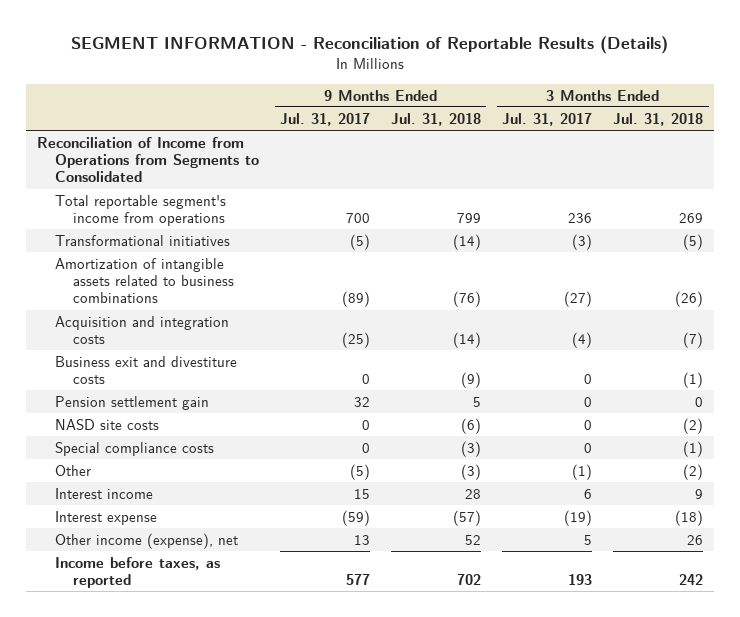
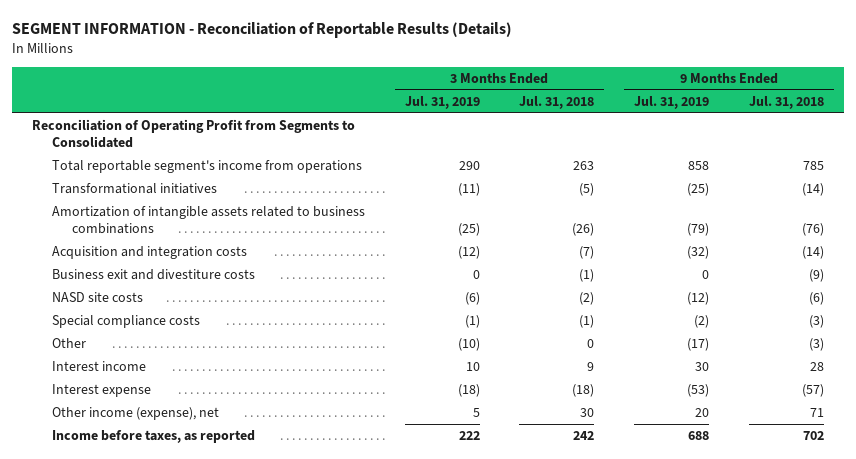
[280,112,371,126] Jul. 31, 2017 -> none
[502,112,593,126] Jul. 31, 2017 -> none
none -> [404,95,480,109] Jul. 31, 2019
none -> [633,95,709,109] Jul. 31, 2019
[36,136,259,183] Reconciliation of Income from Operations from Segments to Consolidated -> [31,119,355,149] Reconciliation of Operating Profit from Segments to Consolidated
[457,213,482,224] 799 -> [802,161,824,171] 785
[679,213,704,224] 269 -> [573,161,595,171] 263
[54,395,209,410] Pension settlement gain -> none
[683,463,704,480] (2) -> [587,339,595,349] 0
[465,534,482,545] 52 -> [809,408,824,418] 71
[687,534,704,545] 26 -> [580,408,595,418] 30

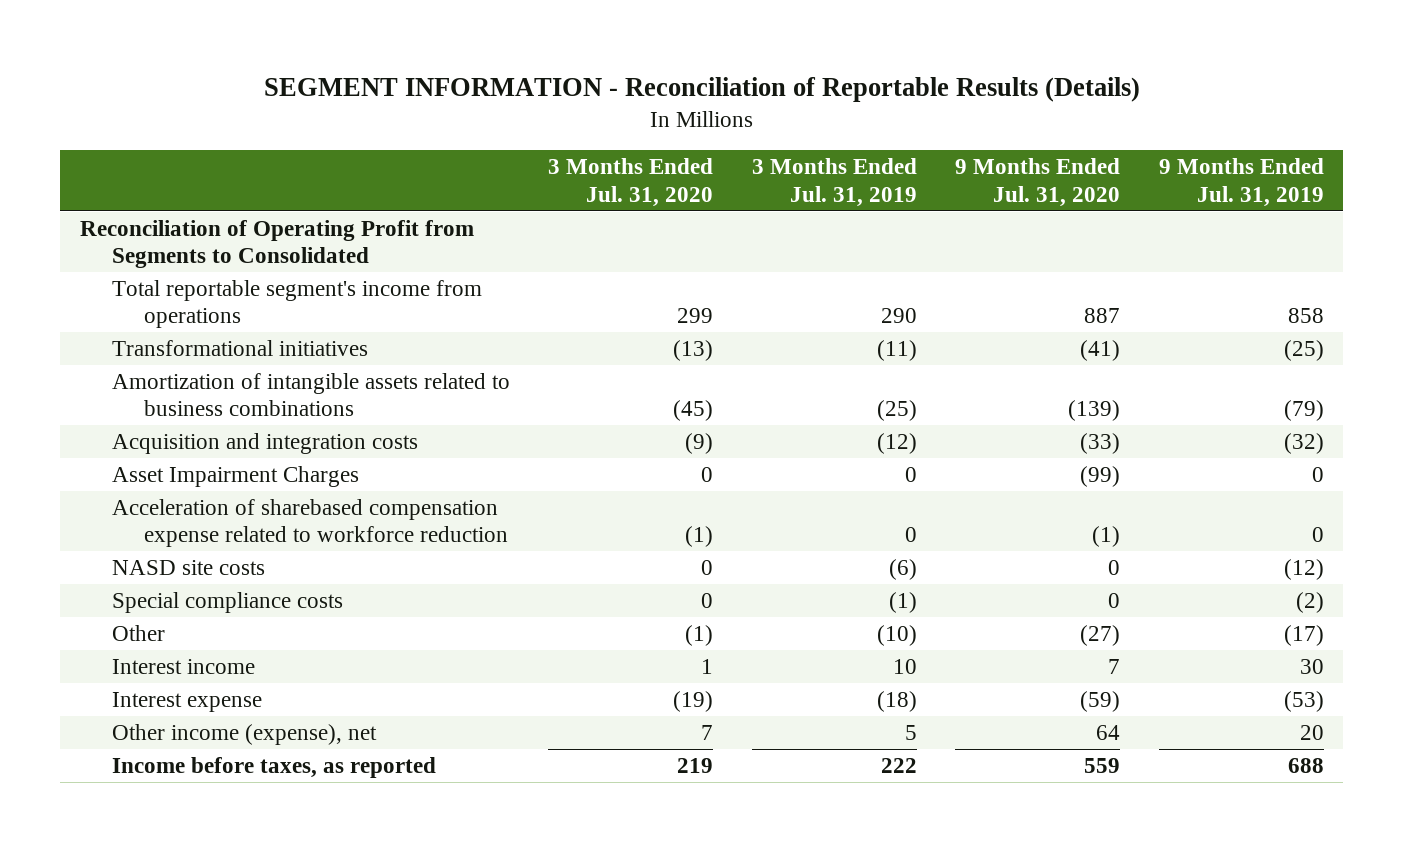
[519,95,595,109] Jul. 31, 2018 -> none
[748,95,824,109] Jul. 31, 2018 -> none
none -> [548,158,714,207] 3 Months Ended Jul. 31, 2020
none -> [955,158,1121,207] 9 Months Ended Jul. 31, 2020
[51,269,255,281] Business exit and divestiture costs -> none
none -> [111,465,359,487] Asset Impairment Charges
none -> [111,498,509,548] Acceleration of sharebased compensation expense related to workforce reduction

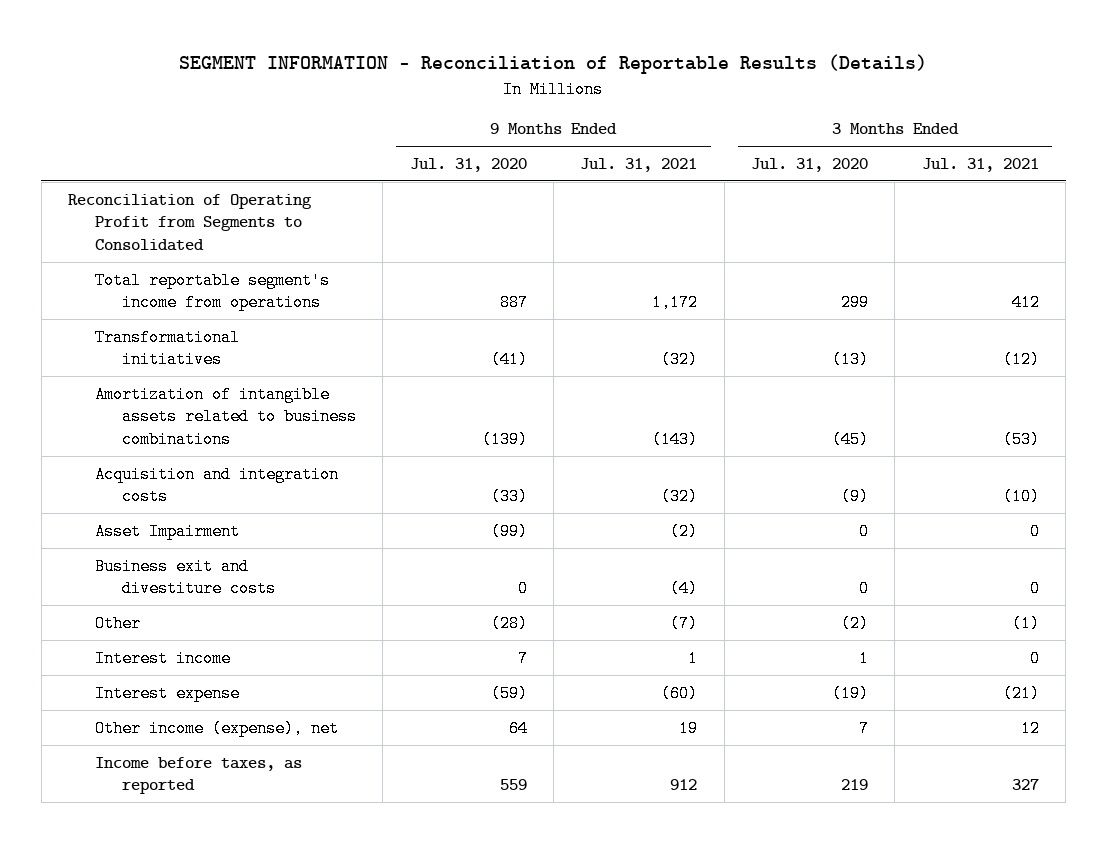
[751,158,917,207] 3 Months Ended Jul. 31, 2019 -> none
[1158,158,1324,207] 9 Months Ended Jul. 31, 2019 -> none
none -> [580,158,698,173] Jul. 31, 2021
none -> [921,158,1039,173] Jul. 31, 2021
[111,498,509,548] Acceleration of sharebased compensation expense related to workforce reduction -> none
[111,559,265,575] NASD site costs -> none
[111,591,343,613] Special compliance costs -> none
[111,465,359,487] Asset Impairment Charges -> [94,522,240,540] Asset Impairment
none -> [94,557,276,598] Business exit and divestiture costs
[685,624,714,646] (1) -> [841,614,870,632] (2)
[1080,624,1121,646] (27) -> [490,614,528,632] (28)

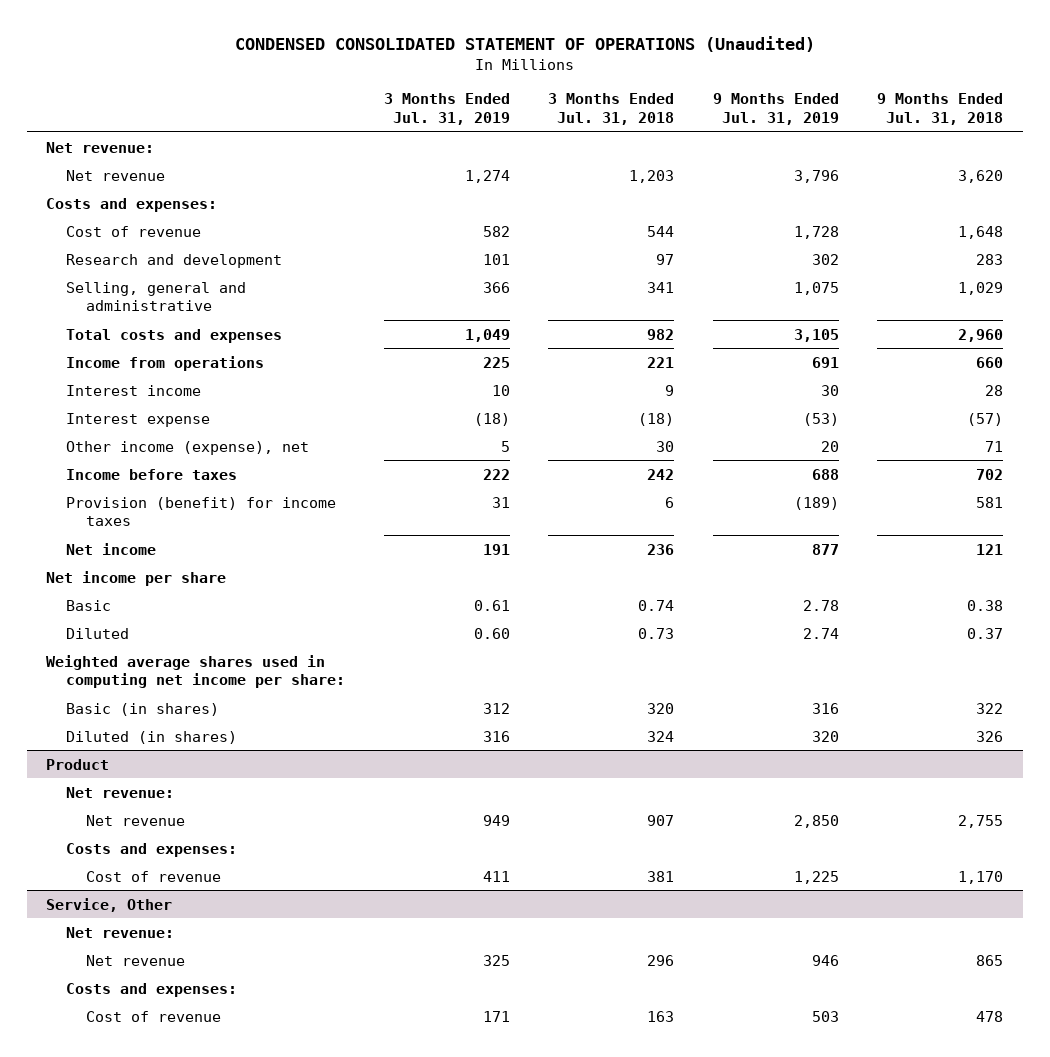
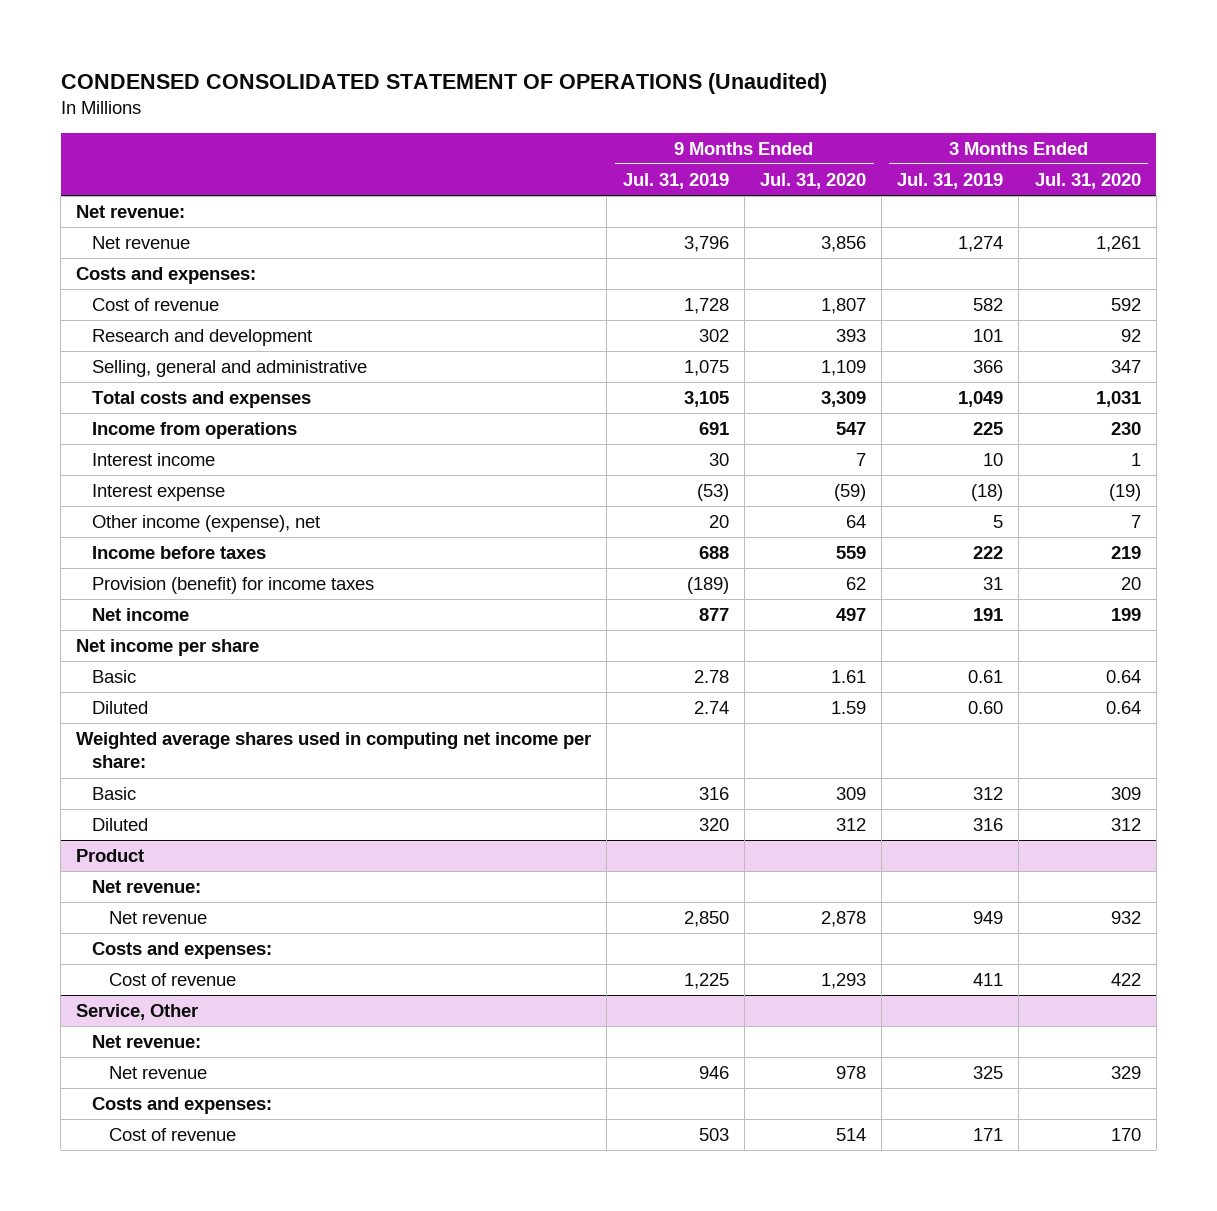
[548,93,675,126] 3 Months Ended Jul. 31, 2018 -> none
[877,93,1004,126] 9 Months Ended Jul. 31, 2018 -> none
none -> [759,172,866,189] Jul. 31, 2020
none -> [1034,172,1141,189] Jul. 31, 2020
[66,702,220,716] Basic (in shares) -> [92,786,137,800] Basic
[66,730,238,744] Diluted (in shares) -> [92,817,149,831] Diluted

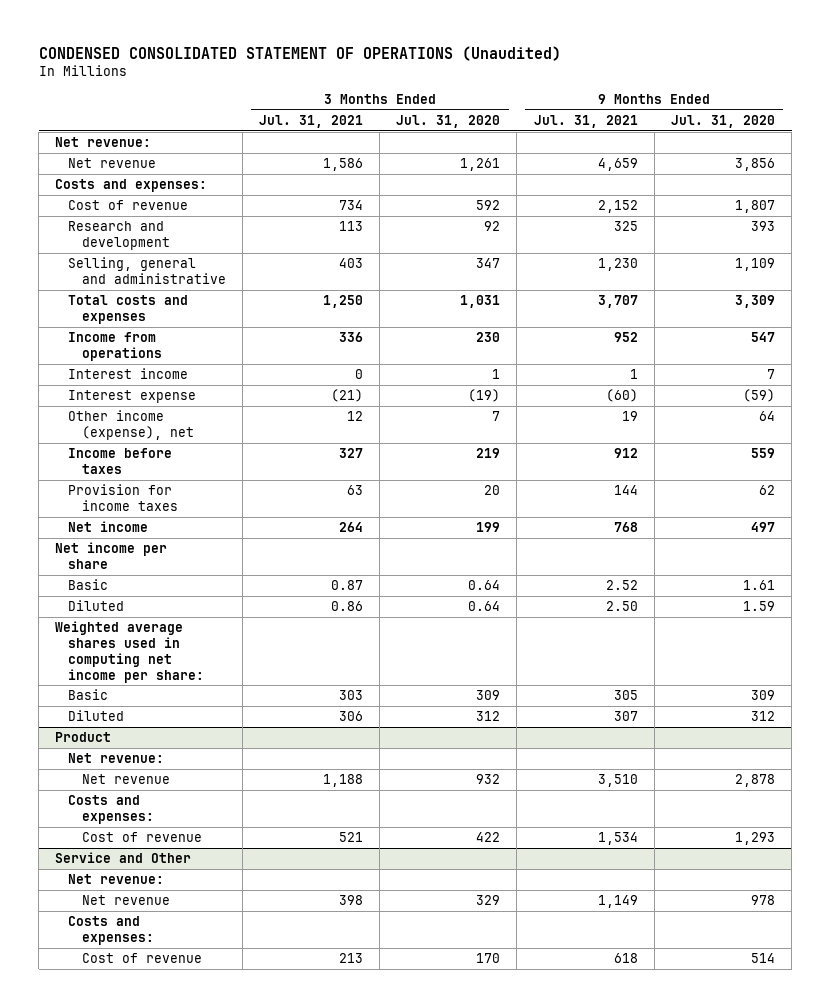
[622,172,729,189] Jul. 31, 2019 -> none
[897,172,1004,189] Jul. 31, 2019 -> none
none -> [258,115,363,129] Jul. 31, 2021
none -> [533,115,638,129] Jul. 31, 2021
[92,576,375,594] Provision (benefit) for income taxes -> [68,484,178,511] Provision for income taxes
[76,1003,199,1020] Service, Other -> [55,852,192,864] Service and Other

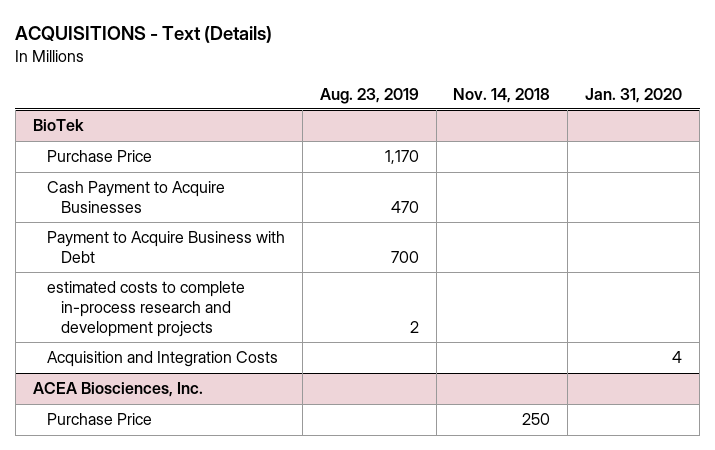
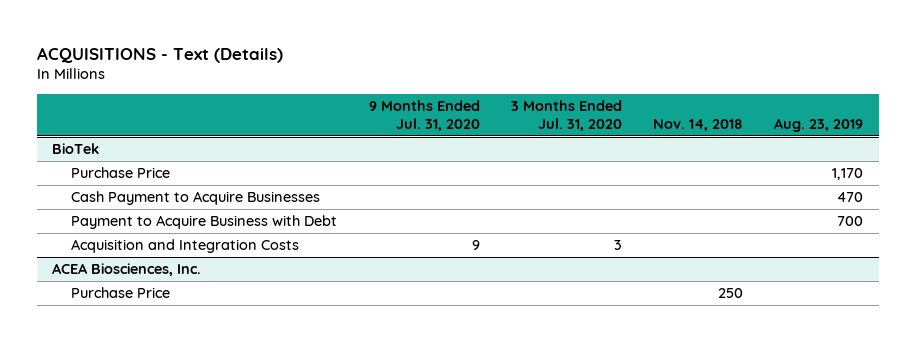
[585,87,683,103] Jan. 31, 2020 -> none
none -> [368,100,480,132] 9 Months Ended Jul. 31, 2020
none -> [510,100,622,132] 3 Months Ended Jul. 31, 2020
[46,281,245,337] estimated costs to complete in-process research and development projects -> none

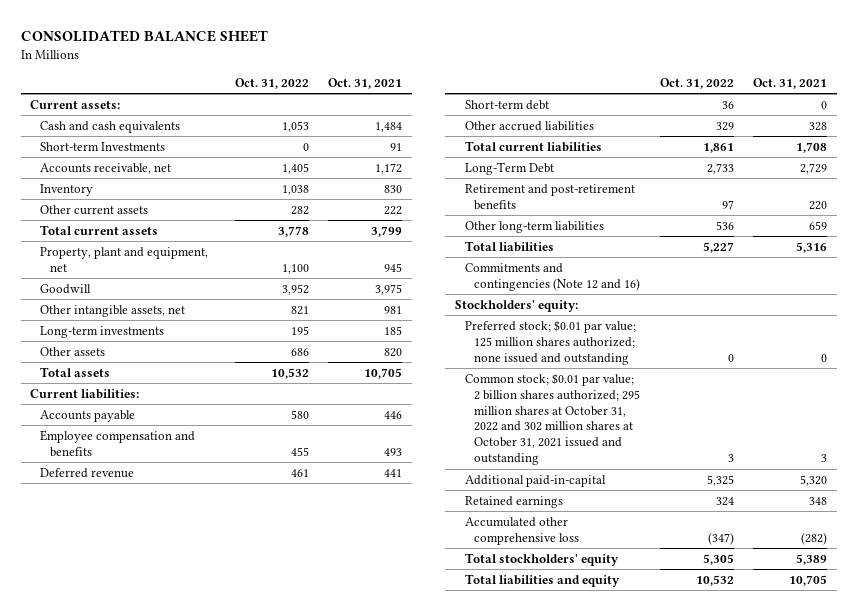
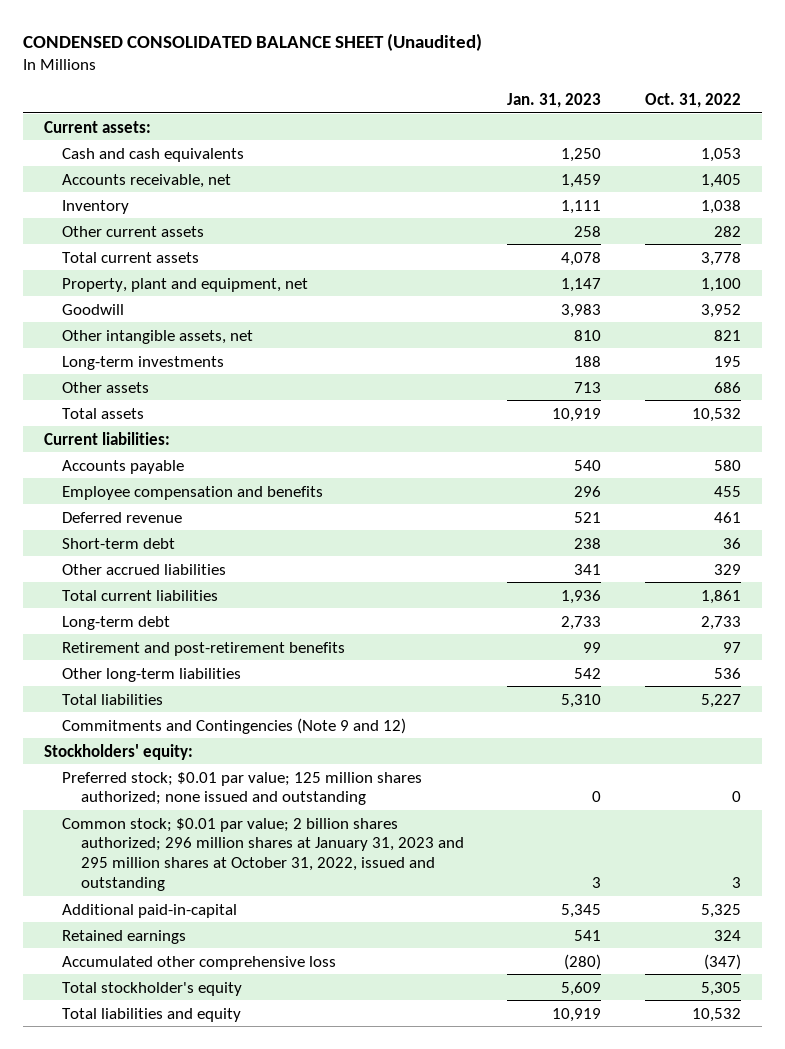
[20,30,268,43] CONSOLIDATED BALANCE SHEET -> [22,32,482,51] CONDENSED CONSOLIDATED BALANCE SHEET (Unaudited)
[328,77,403,89] Oct. 31, 2021 -> none
none -> [507,92,602,108] Jan. 31, 2023
[40,141,166,151] Short-term Investments -> none
[464,161,554,175] Long-Term Debt -> [62,615,171,630] Long-term debt
[464,262,641,291] Commitments and contingencies (Note 12 and 16) -> [62,717,407,734] Commitments and Contingencies (Note 9 and 12)
[464,372,641,466] Common stock; $0.01 par value; 2 billion shares authorized; 295 million shares at October 31, 2022 and 302 million shares at October 31, 2021 issued and outstanding -> [62,817,464,892] Common stock; $0.01 par value; 2 billion shares authorized; 296 million shares at January 31, 2023 and 295 million shares at October 31, 2022, issued and outstanding
[464,552,619,566] Total stockholders' equity -> [62,981,243,996] Total stockholder's equity

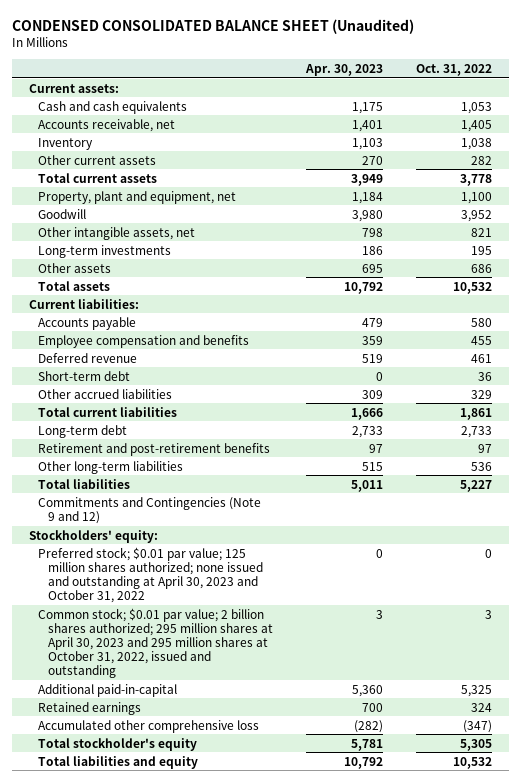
[507,92,602,108] Jan. 31, 2023 -> none
none -> [305,64,384,77] Apr. 30, 2023
[62,771,423,806] Preferred stock; $0.01 par value; 125 million shares authorized; none issued and outstanding -> [38,546,263,604] Preferred stock; $0.01 par value; 125 million shares authorized; none issued and outstanding at April 30, 2023 and October 31, 2022
[62,817,464,892] Common stock; $0.01 par value; 2 billion shares authorized; 296 million shares at January 31, 2023 and 295 million shares at October 31, 2022, issued and outstanding -> [38,607,273,679] Common stock; $0.01 par value; 2 billion shares authorized; 295 million shares at April 30, 2023 and 295 million shares at October 31, 2022, issued and outstanding

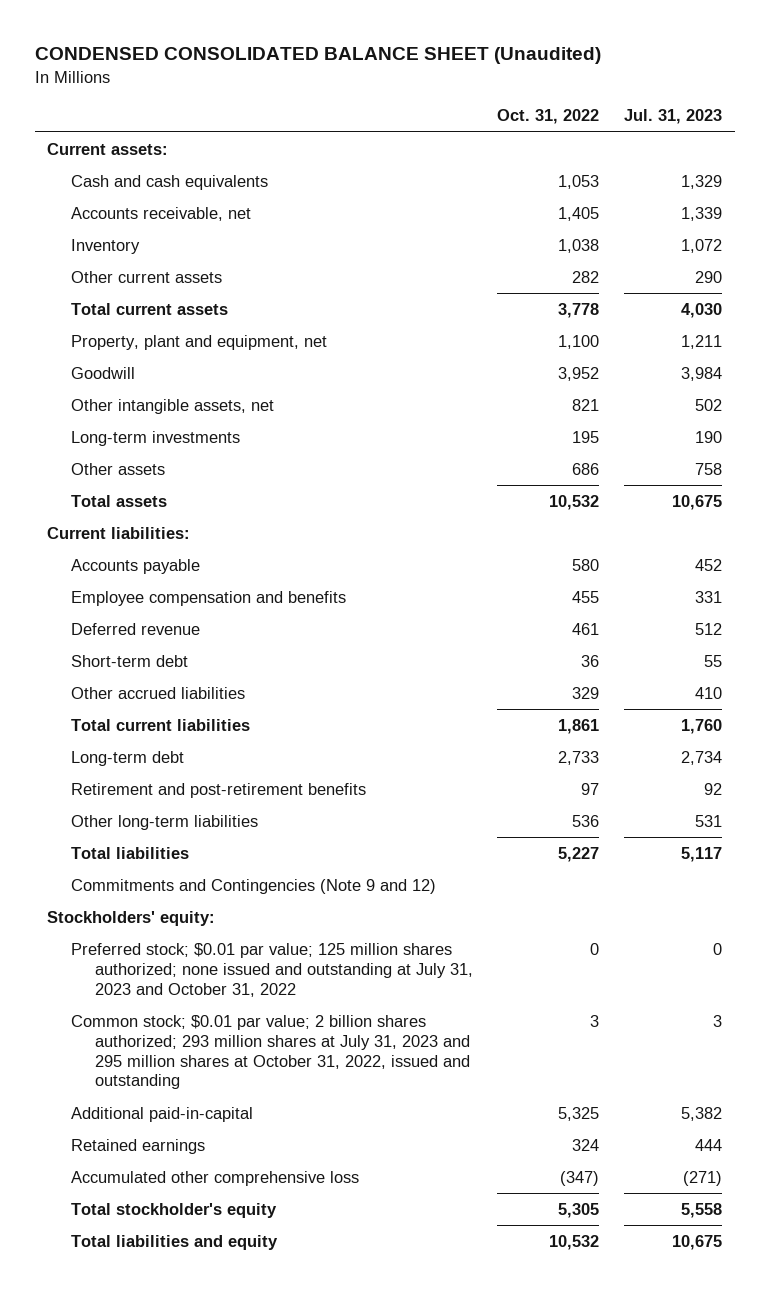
[305,64,384,77] Apr. 30, 2023 -> none
none -> [624,109,723,125] Jul. 31, 2023
[38,546,263,604] Preferred stock; $0.01 par value; 125 million shares authorized; none issued and outstanding at April 30, 2023 and October 31, 2022 -> [70,942,473,997] Preferred stock; $0.01 par value; 125 million shares authorized; none issued and outstanding at July 31, 2023 and October 31, 2022
[38,607,273,679] Common stock; $0.01 par value; 2 billion shares authorized; 295 million shares at April 30, 2023 and 295 million shares at October 31, 2022, issued and outstanding -> [70,1014,470,1090] Common stock; $0.01 par value; 2 billion shares authorized; 293 million shares at July 31, 2023 and 295 million shares at October 31, 2022, issued and outstanding

